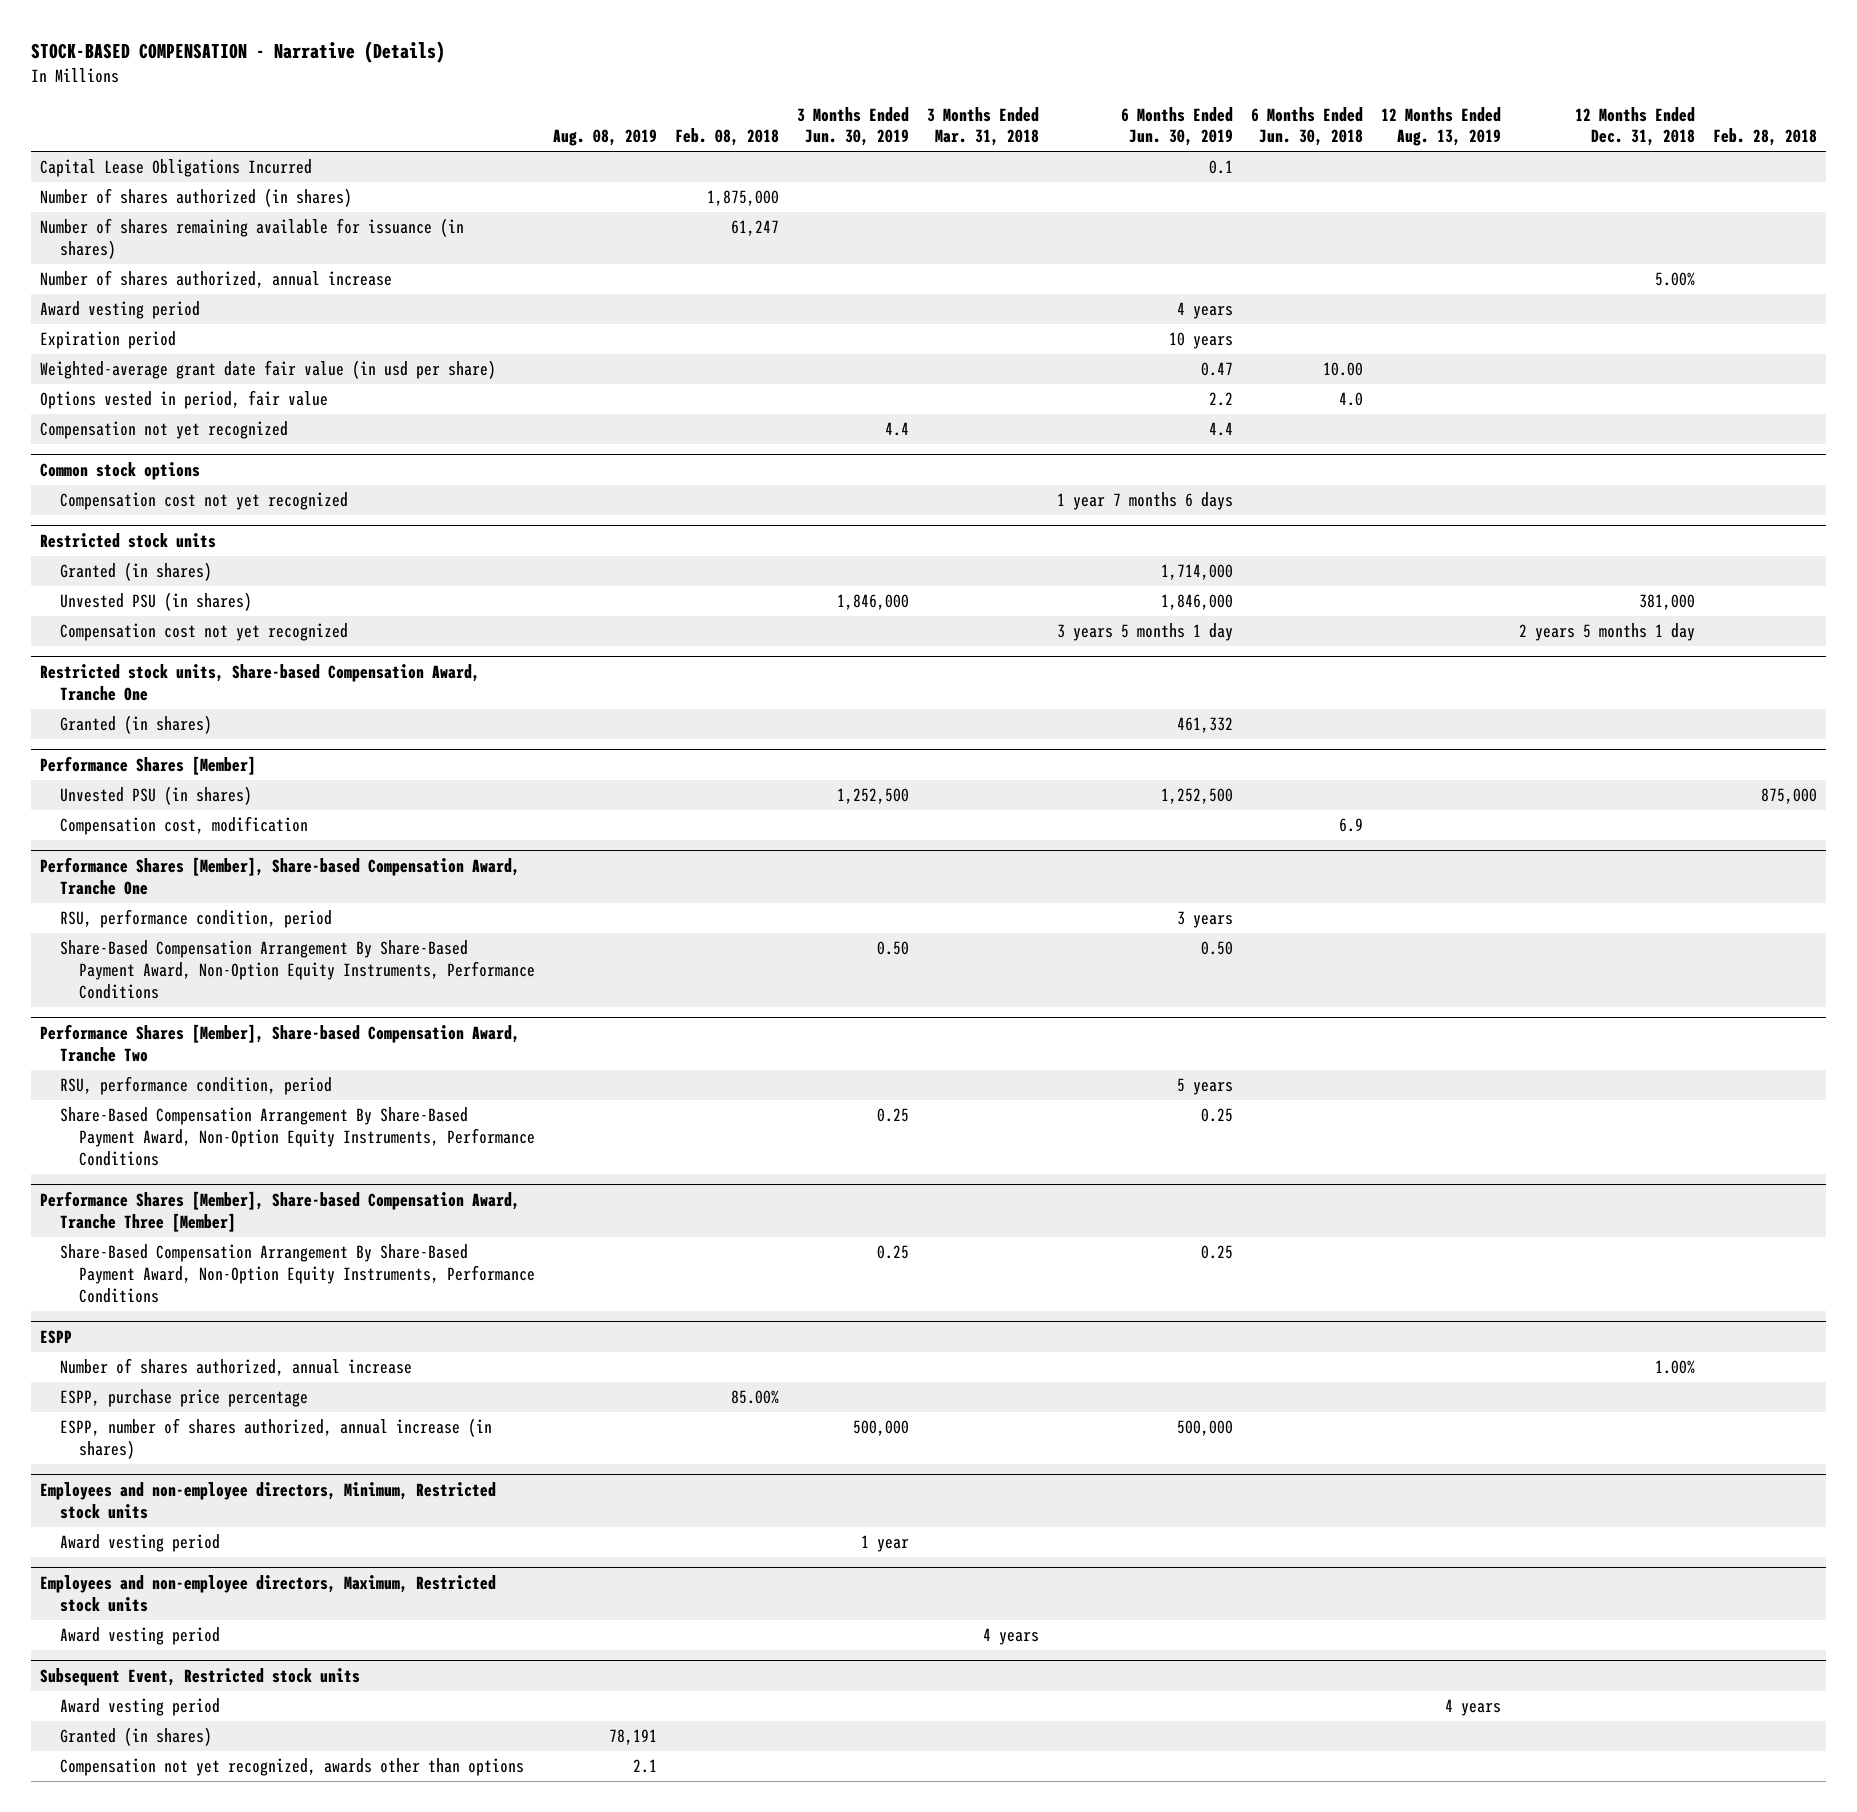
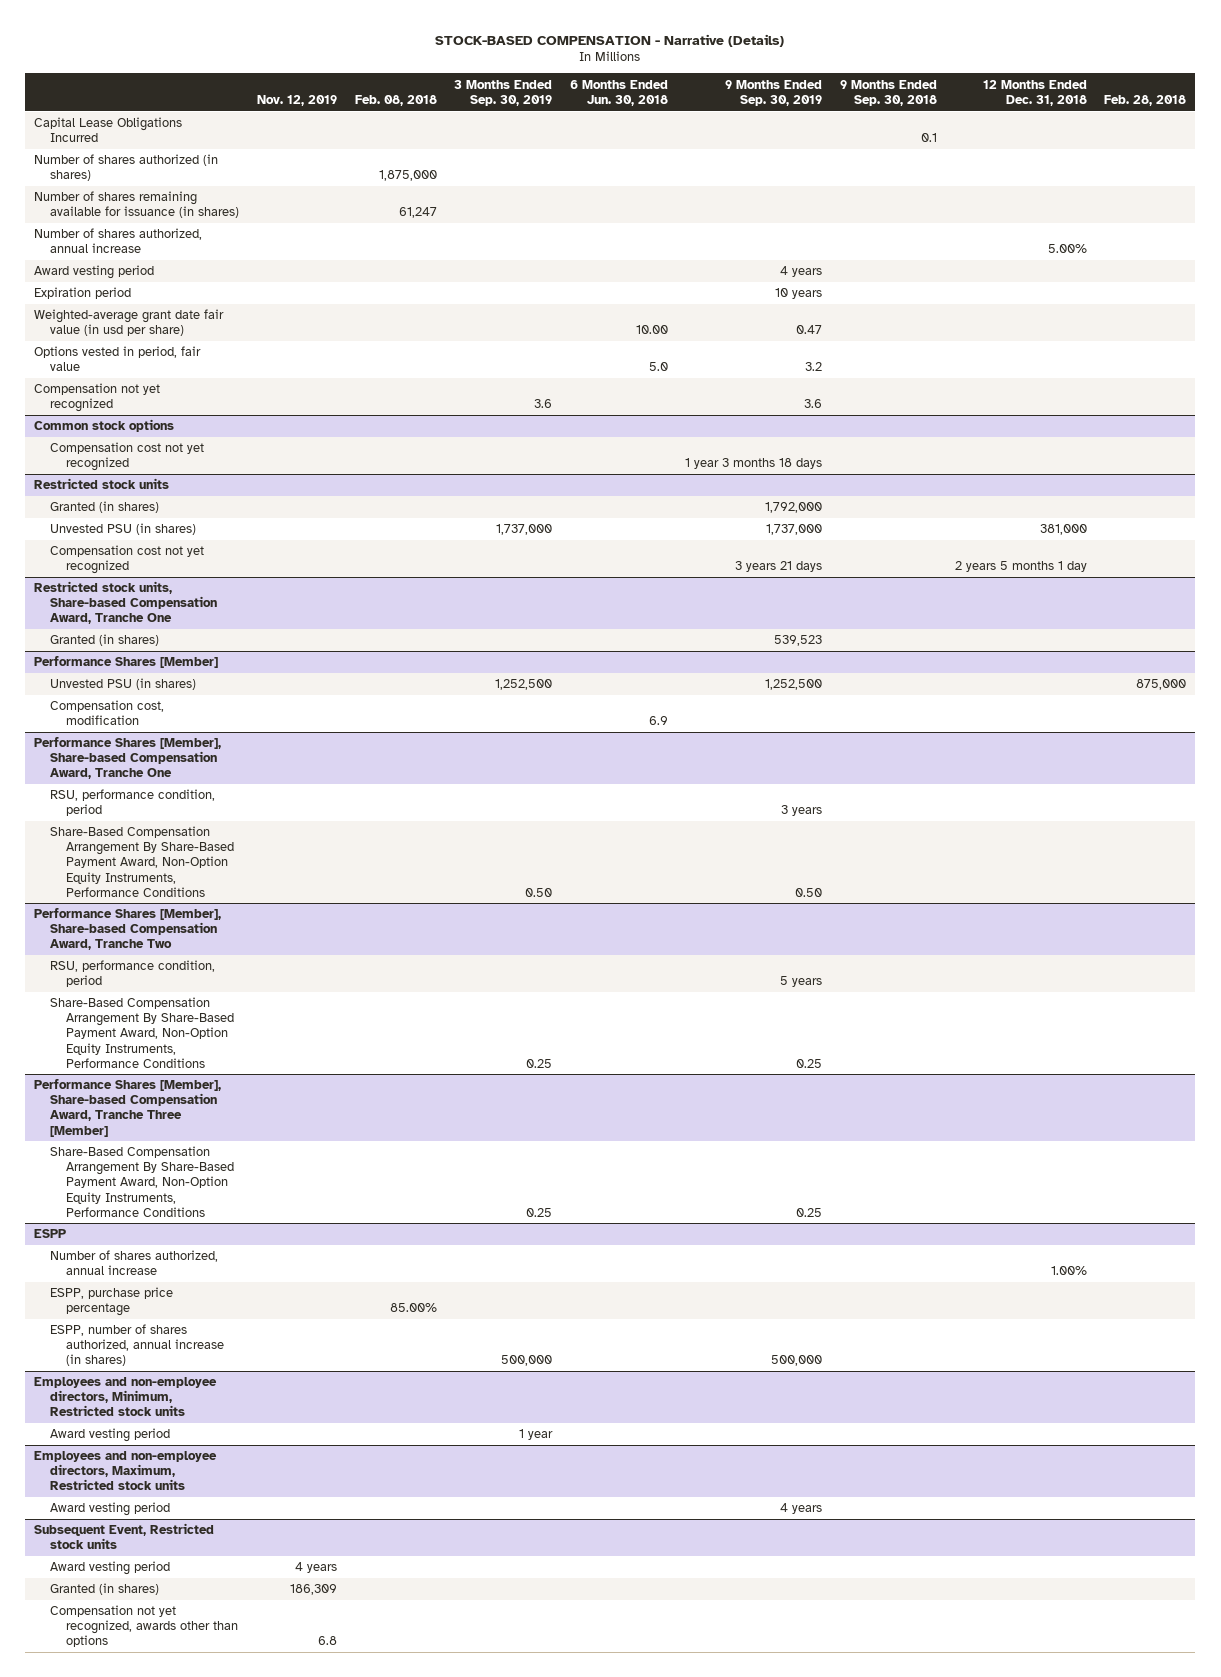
[553,129,658,147] Aug. 08, 2019 -> none
[797,106,910,147] 3 Months Ended Jun. 30, 2019 -> none
[927,106,1040,147] 3 Months Ended Mar. 31, 2018 -> none
[1121,106,1234,147] 6 Months Ended Jun. 30, 2019 -> none
[1381,106,1502,147] 12 Months Ended Aug. 13, 2019 -> none
none -> [256,94,337,106] Nov. 12, 2019
none -> [454,79,553,106] 3 Months Ended Sep. 30, 2019
none -> [725,79,823,106] 9 Months Ended Sep. 30, 2019
none -> [840,79,938,106] 9 Months Ended Sep. 30, 2018
[1339,392,1364,407] 4.0 -> [648,362,668,372] 5.0

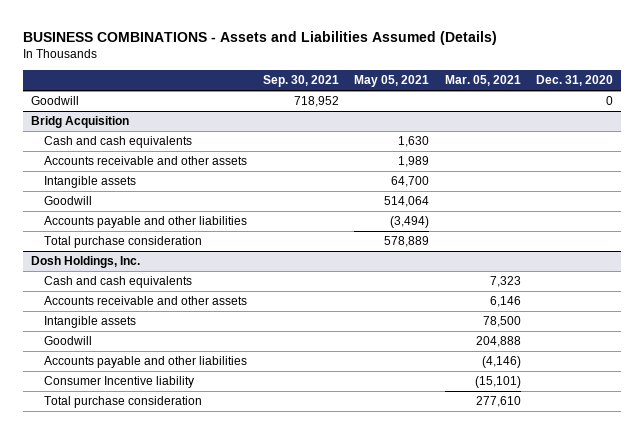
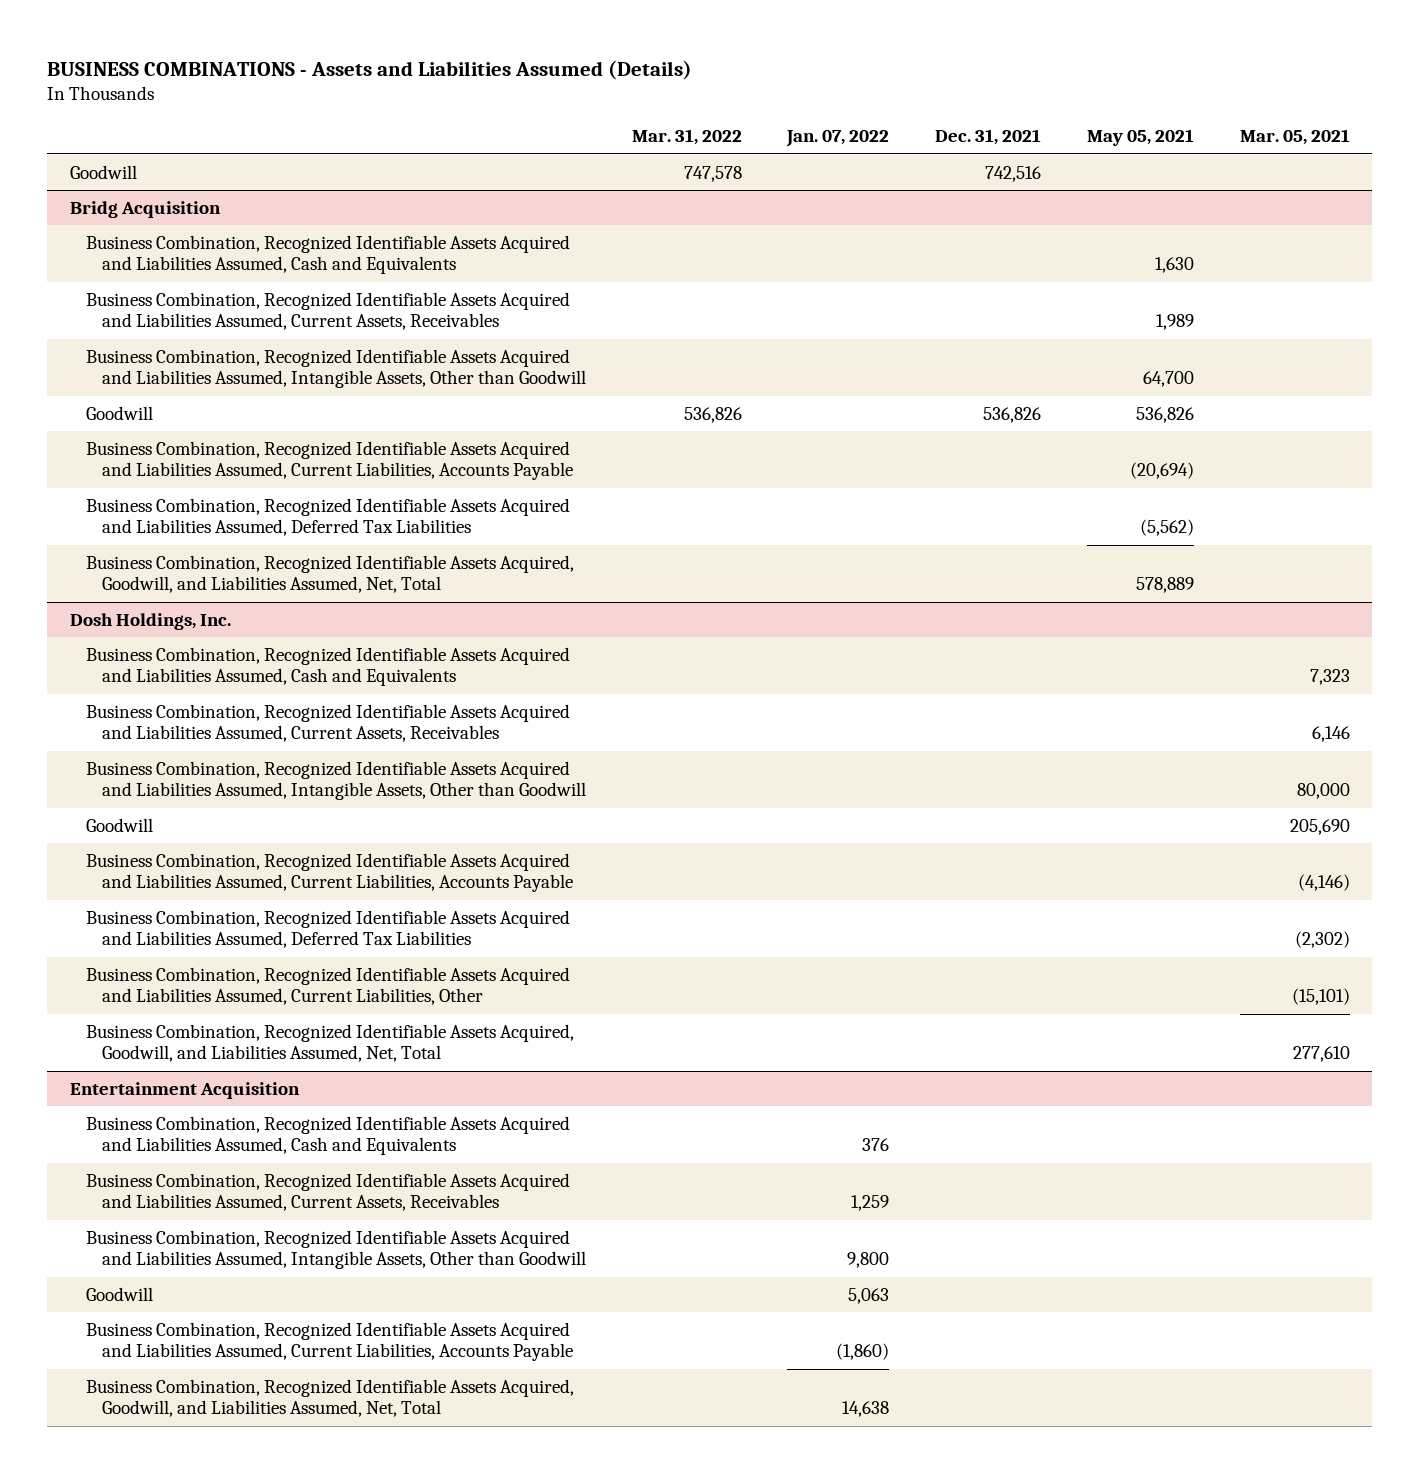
[262,75,339,88] Sep. 30, 2021 -> none
[536,75,614,87] Dec. 31, 2020 -> none
none -> [631,129,742,146] Mar. 31, 2022
none -> [786,130,890,148] Jan. 07, 2022
none -> [935,129,1042,146] Dec. 31, 2021
[44,136,193,149] Cash and cash equivalents -> [85,234,570,275] Business Combination, Recognized Identifiable Assets Acquired and Liabilities Assumed, Cash and Equivalents
[44,156,248,166] Accounts receivable and other assets -> [85,291,570,331] Business Combination, Recognized Identifiable Assets Acquired and Liabilities Assumed, Current Assets, Receivables
[44,176,137,189] Intangible assets -> [85,348,586,389] Business Combination, Recognized Identifiable Assets Acquired and Liabilities Assumed, Intangible Assets, Other than Goodwill
[384,196,430,208] 514,064 -> [1135,406,1194,423] 536,826
[44,216,248,229] Accounts payable and other liabilities -> [85,440,573,481] Business Combination, Recognized Identifiable Assets Acquired and Liabilities Assumed, Current Liabilities, Accounts Payable
[390,216,430,229] (3,494) -> [1129,462,1194,480] (20,694)
none -> [85,497,570,537] Business Combination, Recognized Identifiable Assets Acquired and Liabilities Assumed, Deferred Tax Liabilities
[44,236,203,249] Total purchase consideration -> [85,554,574,594] Business Combination, Recognized Identifiable Assets Acquired, Goodwill, and Liabilities Assumed, Net, Total
[44,316,137,329] Intangible assets -> none
[44,276,193,289] Cash and cash equivalents -> [85,646,570,687] Business Combination, Recognized Identifiable Assets Acquired and Liabilities Assumed, Cash and Equivalents
[44,296,248,306] Accounts receivable and other assets -> [85,703,570,743] Business Combination, Recognized Identifiable Assets Acquired and Liabilities Assumed, Current Assets, Receivables
none -> [85,760,586,801] Business Combination, Recognized Identifiable Assets Acquired and Liabilities Assumed, Intangible Assets, Other than Goodwill
[475,336,521,348] 204,888 -> [1289,818,1350,835] 205,690
[44,356,248,369] Accounts payable and other liabilities -> [85,852,573,893] Business Combination, Recognized Identifiable Assets Acquired and Liabilities Assumed, Current Liabilities, Accounts Payable
none -> [85,909,570,949] Business Combination, Recognized Identifiable Assets Acquired and Liabilities Assumed, Deferred Tax Liabilities
[44,376,195,389] Consumer Incentive liability -> [85,966,570,1006] Business Combination, Recognized Identifiable Assets Acquired and Liabilities Assumed, Current Liabilities, Other
[44,396,203,409] Total purchase consideration -> [85,1023,574,1063] Business Combination, Recognized Identifiable Assets Acquired, Goodwill, and Liabilities Assumed, Net, Total
none -> [70,1081,301,1099] Entertainment Acquisition
none -> [85,1115,570,1156] Business Combination, Recognized Identifiable Assets Acquired and Liabilities Assumed, Cash and Equivalents
none -> [85,1172,570,1212] Business Combination, Recognized Identifiable Assets Acquired and Liabilities Assumed, Current Assets, Receivables
none -> [85,1229,586,1270] Business Combination, Recognized Identifiable Assets Acquired and Liabilities Assumed, Intangible Assets, Other than Goodwill
none -> [85,1286,153,1301] Goodwill
none -> [85,1321,573,1362] Business Combination, Recognized Identifiable Assets Acquired and Liabilities Assumed, Current Liabilities, Accounts Payable
none -> [85,1378,574,1418] Business Combination, Recognized Identifiable Assets Acquired, Goodwill, and Liabilities Assumed, Net, Total

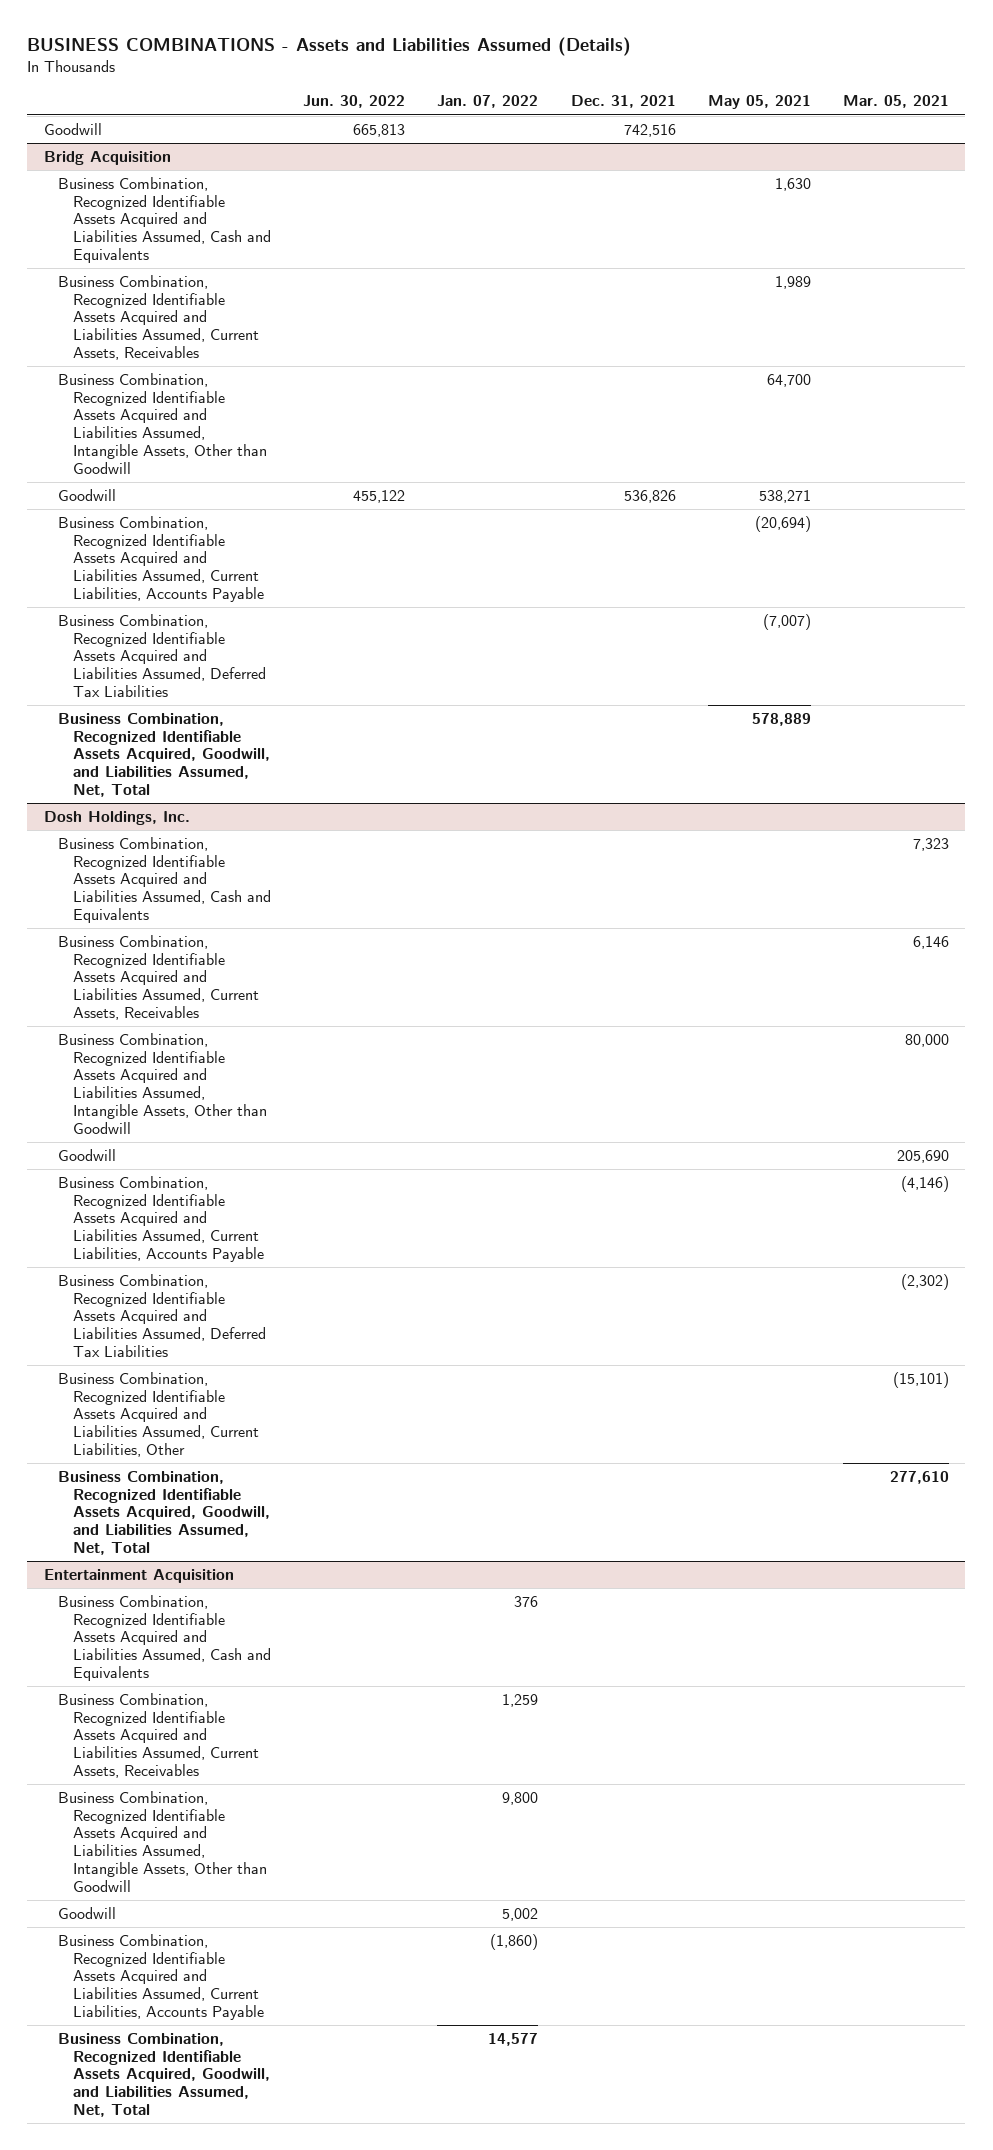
[631,129,742,146] Mar. 31, 2022 -> none
none -> [303,95,406,109] Jun. 30, 2022
[1135,406,1194,423] 536,826 -> [758,489,811,503] 538,271
[1139,519,1194,537] (5,562) -> [762,613,811,630] (7,007)
[848,1287,890,1304] 5,063 -> [502,1907,539,1921] 5,002
[842,1401,890,1418] 14,638 -> [488,2032,539,2046] 14,577

